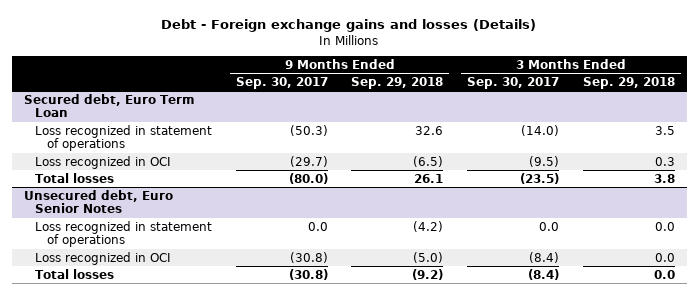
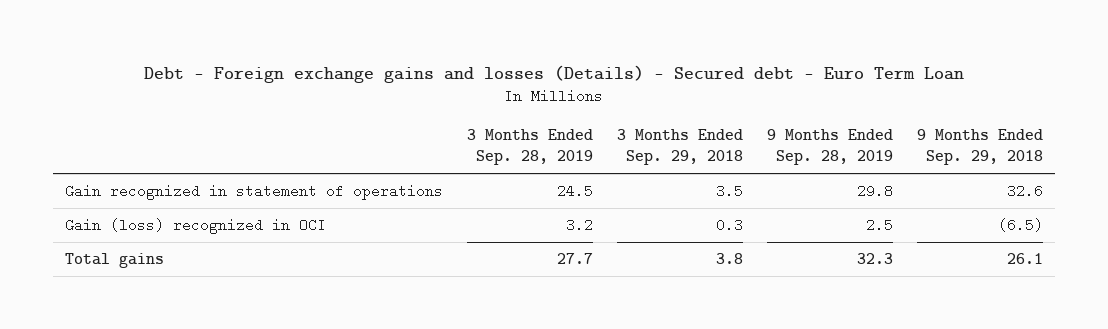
[161,19,537,33] Debt - Foreign exchange gains and losses (Details) -> [143,64,964,83] Debt - Foreign exchange gains and losses (Details) - Secured debt - Euro Term Loan
[235,76,328,89] Sep. 30, 2017 -> none
[467,76,560,89] Sep. 30, 2017 -> none
none -> [466,128,593,165] 3 Months Ended Sep. 28, 2019
none -> [766,128,893,165] 9 Months Ended Sep. 28, 2019
[23,93,195,118] Secured debt, Euro Term Loan -> none
[23,189,173,214] Unsecured debt, Euro Senior Notes -> none
[35,220,213,248] Loss recognized in statement of operations -> none
[35,251,172,265] Loss recognized in OCI -> none
[35,268,115,279] Total losses -> none
[35,124,213,152] Loss recognized in statement of operations -> [64,184,443,201] Gain recognized in statement of operations
[35,155,172,169] Loss recognized in OCI -> [64,218,326,235] Gain (loss) recognized in OCI
[35,172,115,183] Total losses -> [64,253,164,269] Total gains

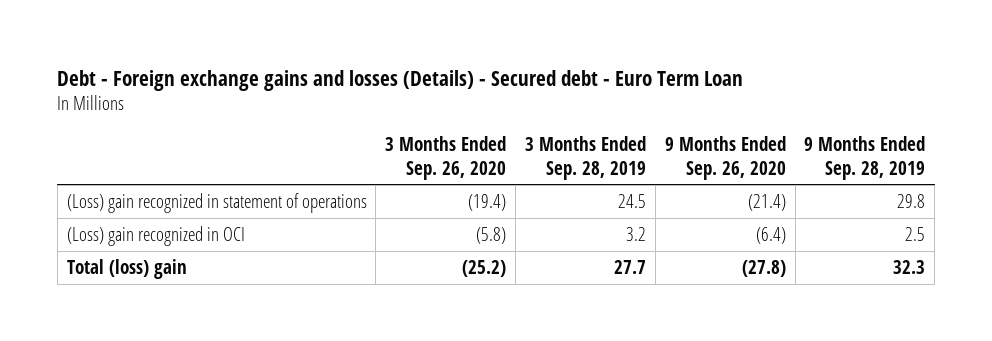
[616,128,743,165] 3 Months Ended Sep. 29, 2018 -> none
[916,128,1043,165] 9 Months Ended Sep. 29, 2018 -> none
none -> [385,136,507,180] 3 Months Ended Sep. 26, 2020
none -> [664,136,786,180] 9 Months Ended Sep. 26, 2020
[64,184,443,201] Gain recognized in statement of operations -> [66,192,367,213] (Loss) gain recognized in statement of operations
[64,218,326,235] Gain (loss) recognized in OCI -> [66,225,245,246] (Loss) gain recognized in OCI
[64,253,164,269] Total gains -> [66,258,187,279] Total (loss) gain

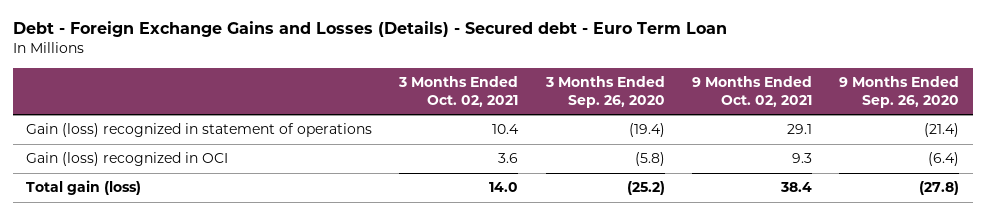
[57,69,744,91] Debt - Foreign exchange gains and losses (Details) - Secured debt - Euro Term Loan -> [12,21,727,38] Debt - Foreign Exchange Gains and Losses (Details) - Secured debt - Euro Term Loan
[525,136,647,180] 3 Months Ended Sep. 28, 2019 -> none
[804,136,926,180] 9 Months Ended Sep. 28, 2019 -> none
none -> [398,75,519,107] 3 Months Ended Oct. 02, 2021
none -> [691,75,812,107] 9 Months Ended Oct. 02, 2021
[66,192,367,213] (Loss) gain recognized in statement of operations -> [26,123,373,138] Gain (loss) recognized in statement of operations
[66,225,245,246] (Loss) gain recognized in OCI -> [26,152,229,167] Gain (loss) recognized in OCI
[66,258,187,279] Total (loss) gain -> [26,180,142,196] Total gain (loss)

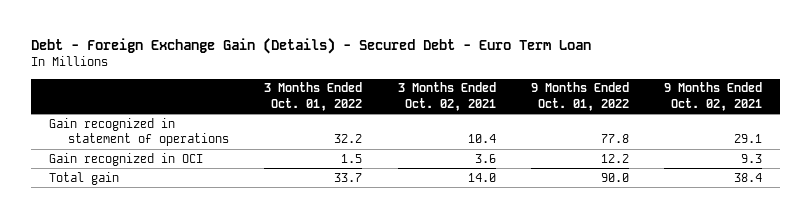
[12,21,727,38] Debt - Foreign Exchange Gains and Losses (Details) - Secured debt - Euro Term Loan -> [31,38,592,55] Debt - Foreign Exchange Gain (Details) - Secured Debt - Euro Term Loan
[544,75,665,108] 3 Months Ended Sep. 26, 2020 -> none
[839,75,960,108] 9 Months Ended Sep. 26, 2020 -> none
none -> [264,82,363,111] 3 Months Ended Oct. 01, 2022
none -> [531,82,630,111] 9 Months Ended Oct. 01, 2022
[26,123,373,138] Gain (loss) recognized in statement of operations -> [49,117,229,147] Gain recognized in statement of operations
[26,152,229,167] Gain (loss) recognized in OCI -> [49,152,204,166] Gain recognized in OCI
[26,180,142,196] Total gain (loss) -> [49,171,120,185] Total gain

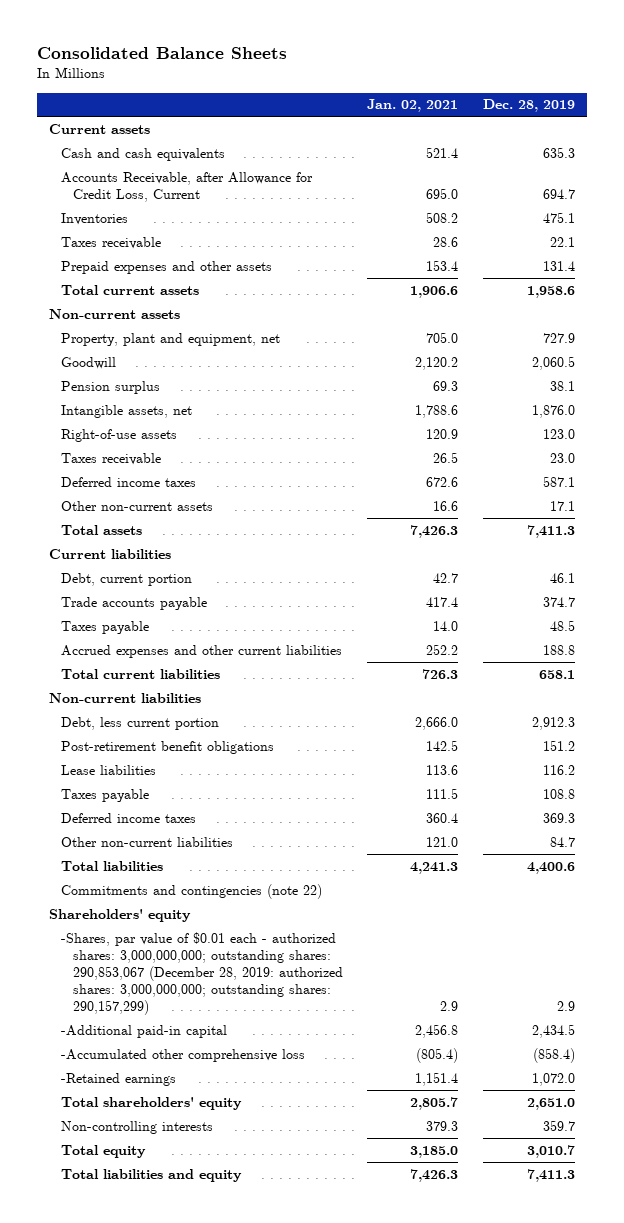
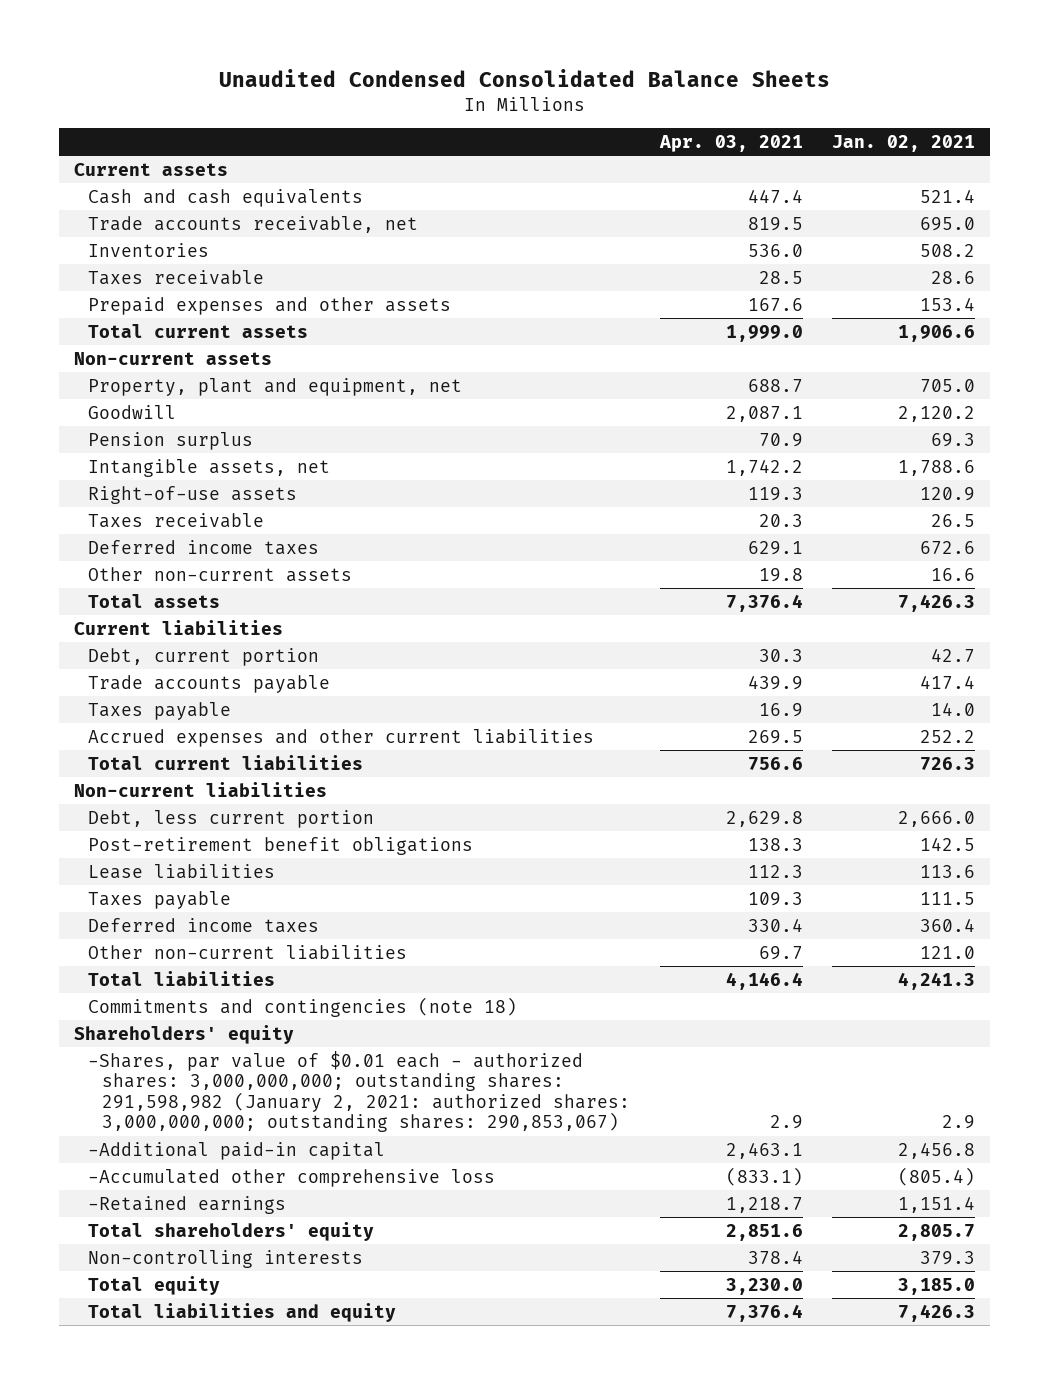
[37,47,288,60] Consolidated Balance Sheets -> [218,68,830,87] Unaudited Condensed Consolidated Balance Sheets
[482,99,575,113] Dec. 28, 2019 -> none
none -> [658,135,803,153] Apr. 03, 2021
[61,171,314,202] Accounts Receivable, after Allowance for Credit Loss, Current -> [88,215,419,233] Trade accounts receivable, net
[61,883,323,899] Commitments and contingencies (note 22) -> [88,996,518,1017] Commitments and contingencies (note 18)
[61,931,344,1016] -Shares, par value of $0.01 each - authorized shares: 3,000,000,000; outstanding shares: 290,853,067 (December 28, 2019: authorized shares: 3,000,000,000; outstanding shares: 290,157,299) -> [88,1050,631,1133] -Shares, par value of $0.01 each - authorized shares: 3,000,000,000; outstanding shares: 291,598,982 (January 2, 2021: authorized shares: 3,000,000,000; outstanding shares: 290,853,067)

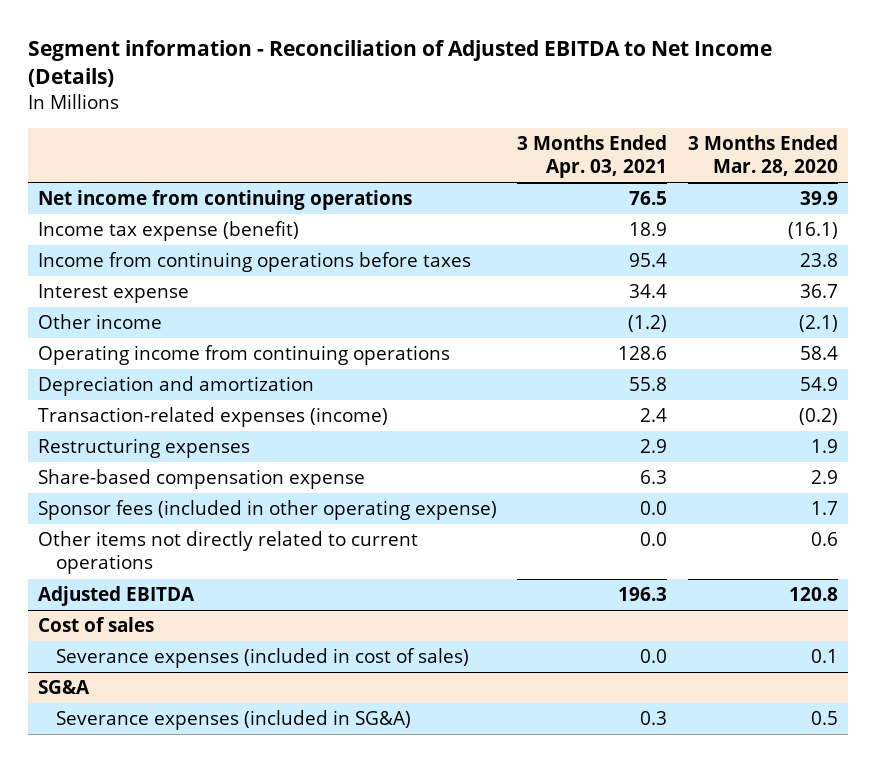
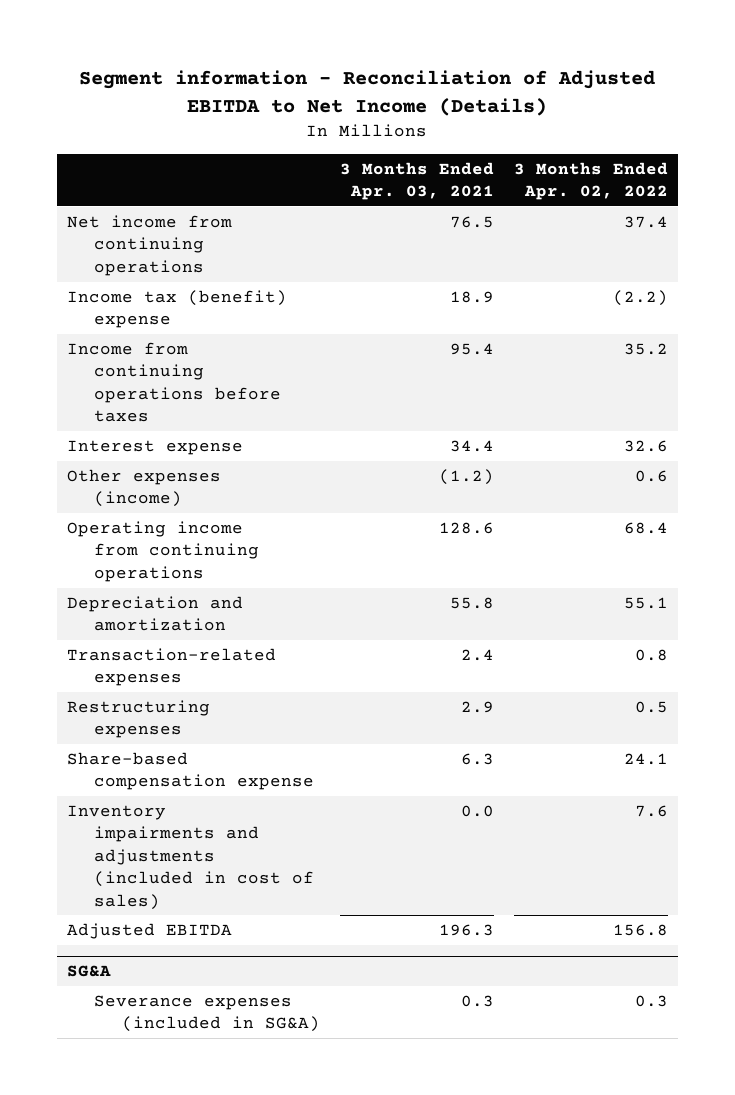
[687,134,838,176] 3 Months Ended Mar. 28, 2020 -> none
none -> [513,161,668,201] 3 Months Ended Apr. 02, 2022
[37,221,299,242] Income tax expense (benefit) -> [66,290,287,329] Income tax (benefit) expense
[37,314,162,330] Other income -> [66,469,221,508] Other expenses (income)
[37,407,388,428] Transaction-related expenses (income) -> [66,648,276,687] Transaction-related expenses
[37,500,497,521] Sponsor fees (included in other operating expense) -> none
[37,531,418,575] Other items not directly related to current operations -> none
none -> [66,805,315,910] Inventory impairments and adjustments (included in cost of sales)
[37,617,154,633] Cost of sales -> none
[55,648,469,669] Severance expenses (included in cost of sales) -> none

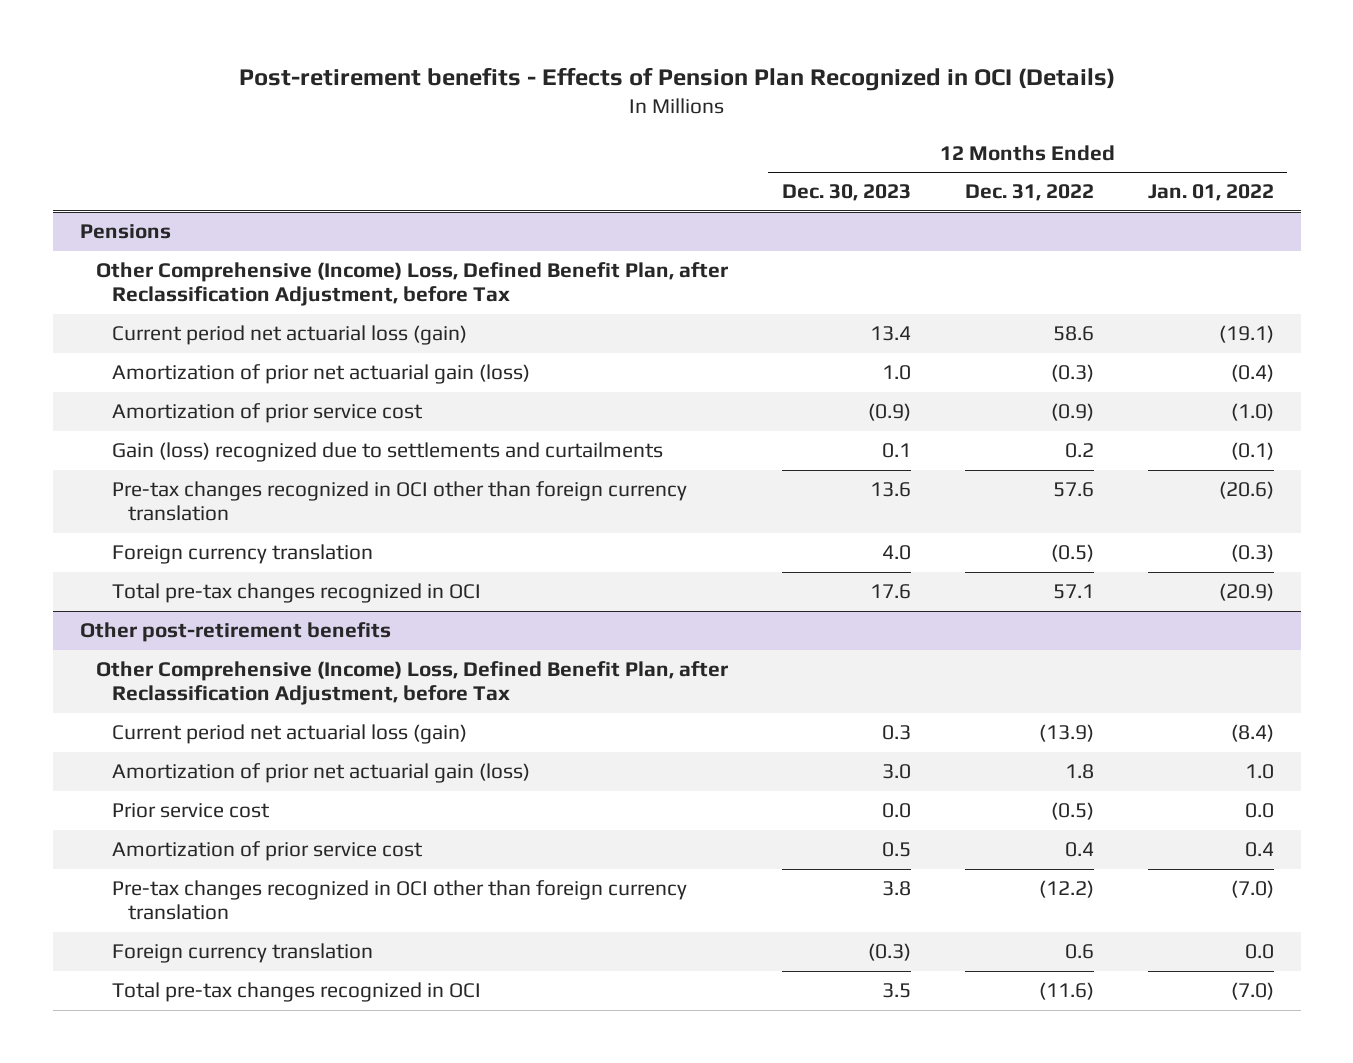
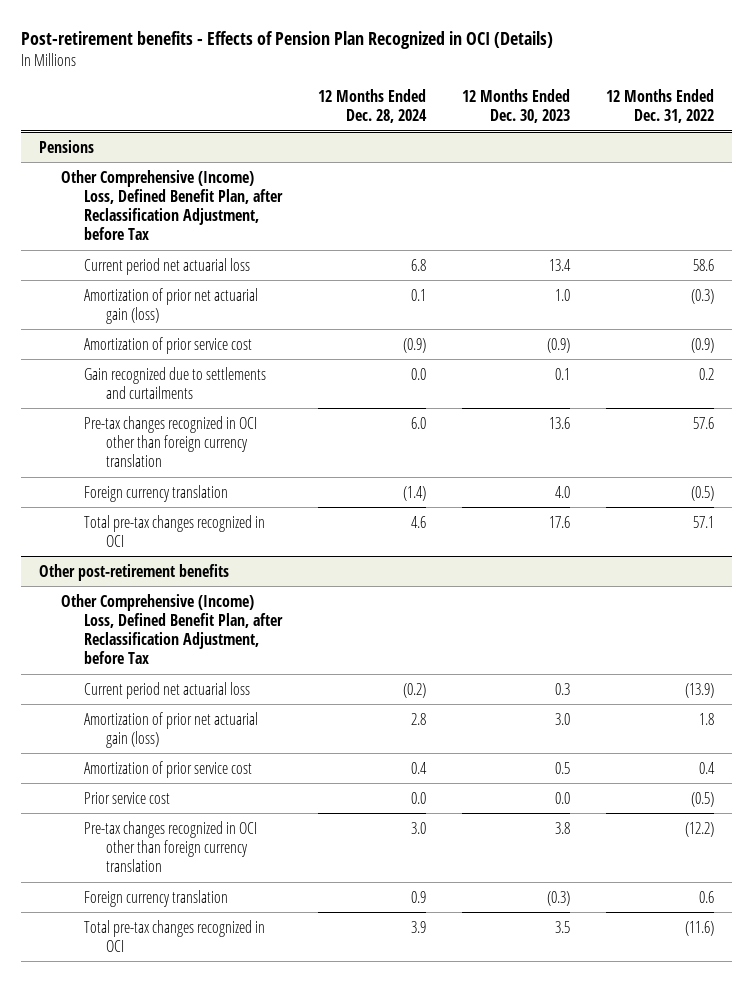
[1147,184,1274,202] Jan. 01, 2022 -> none
none -> [317,89,427,124] 12 Months Ended Dec. 28, 2024
[111,325,467,346] Current period net actuarial loss (gain) -> [83,257,250,275] Current period net actuarial loss
[111,442,663,463] Gain (loss) recognized due to settlements and curtailments -> [83,366,266,399] Gain recognized due to settlements and curtailments
[111,724,467,745] Current period net actuarial loss (gain) -> [83,681,250,699] Current period net actuarial loss
[111,803,270,819] Prior service cost -> [83,791,170,804] Prior service cost

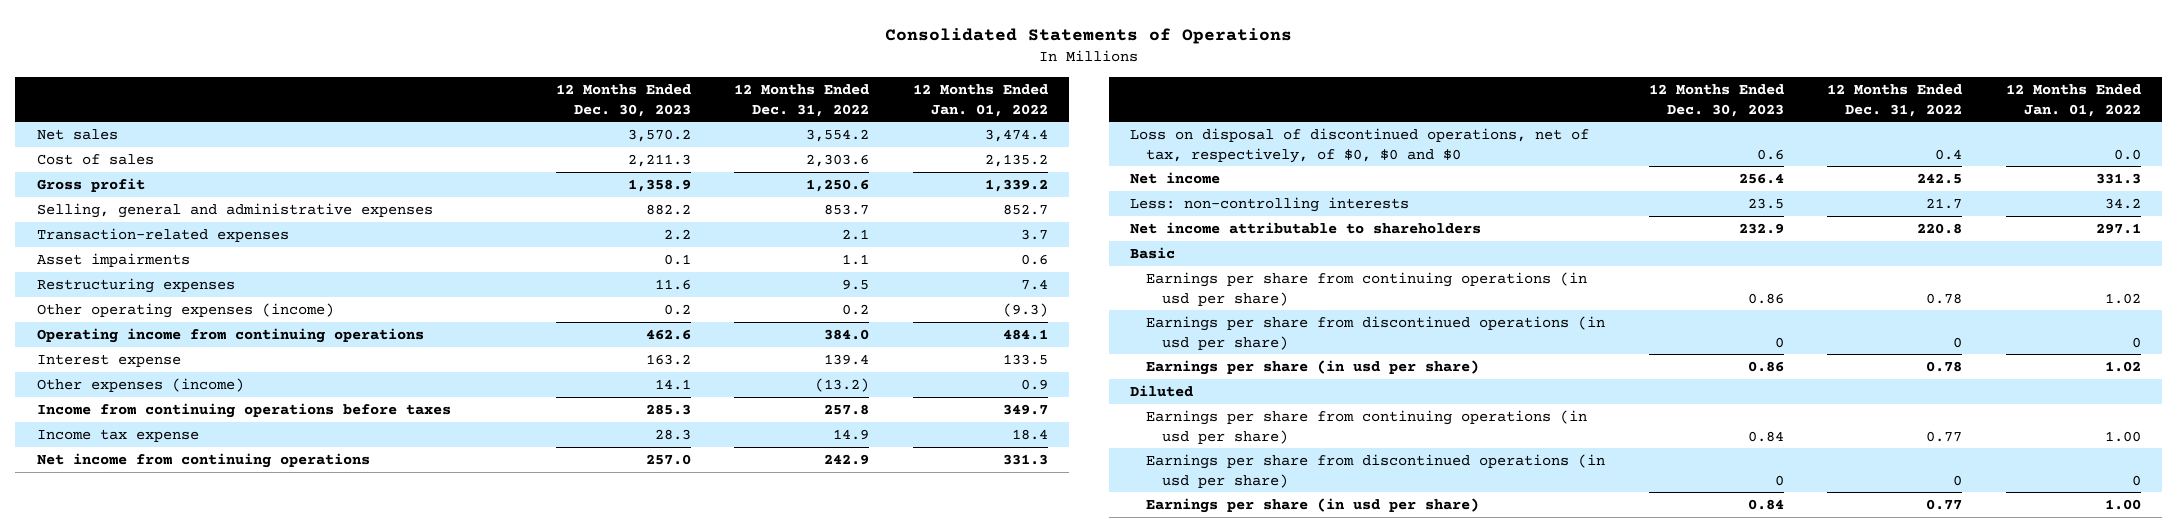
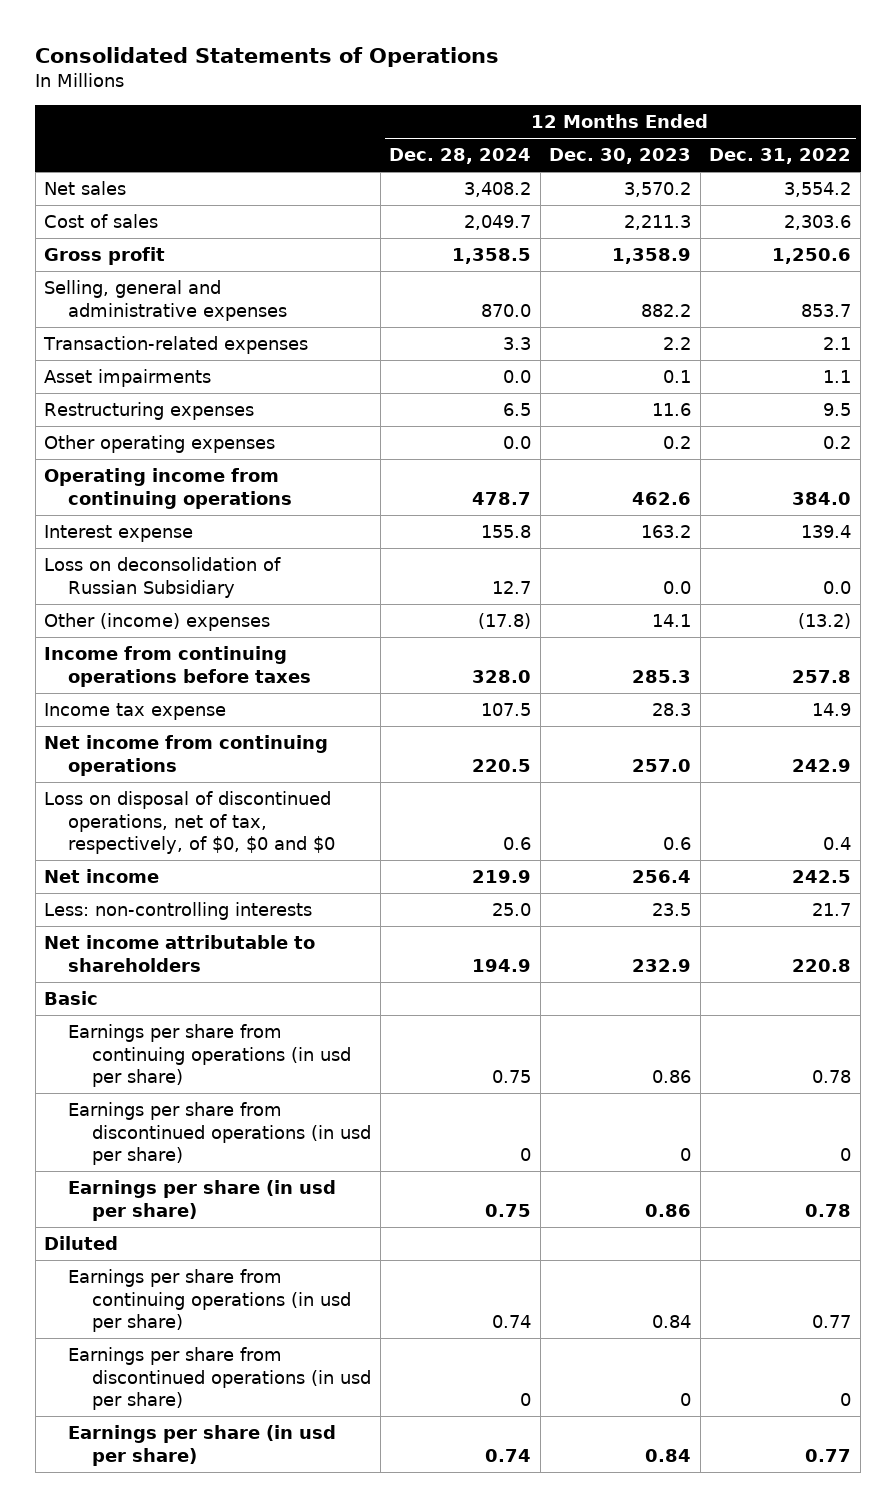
[912,83,1048,117] 12 Months Ended Jan. 01, 2022 -> none
none -> [389,148,532,165] Dec. 28, 2024
[37,302,335,318] Other operating expenses (income) -> [44,435,276,454] Other operating expenses
none -> [44,557,282,598] Loss on deconsolidation of Russian Subsidiary
[37,377,245,392] Other expenses (income) -> [44,613,271,632] Other (income) expenses

